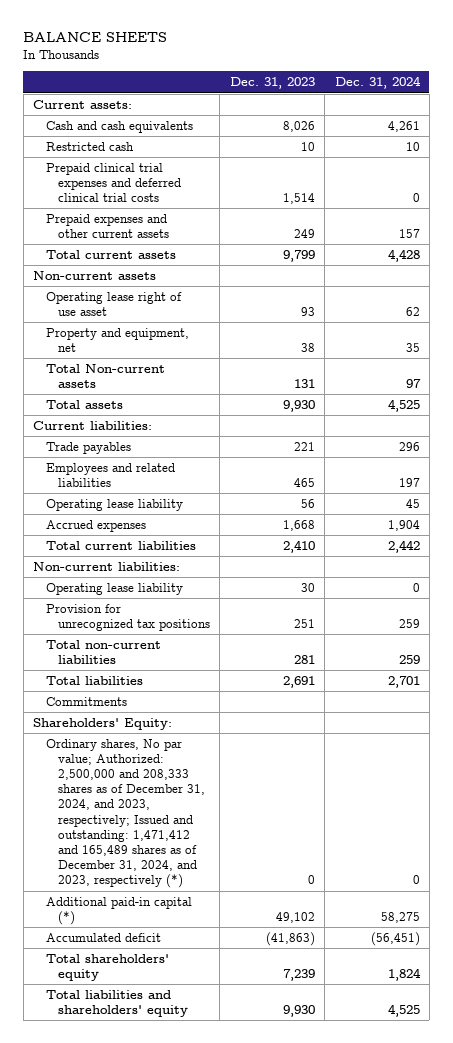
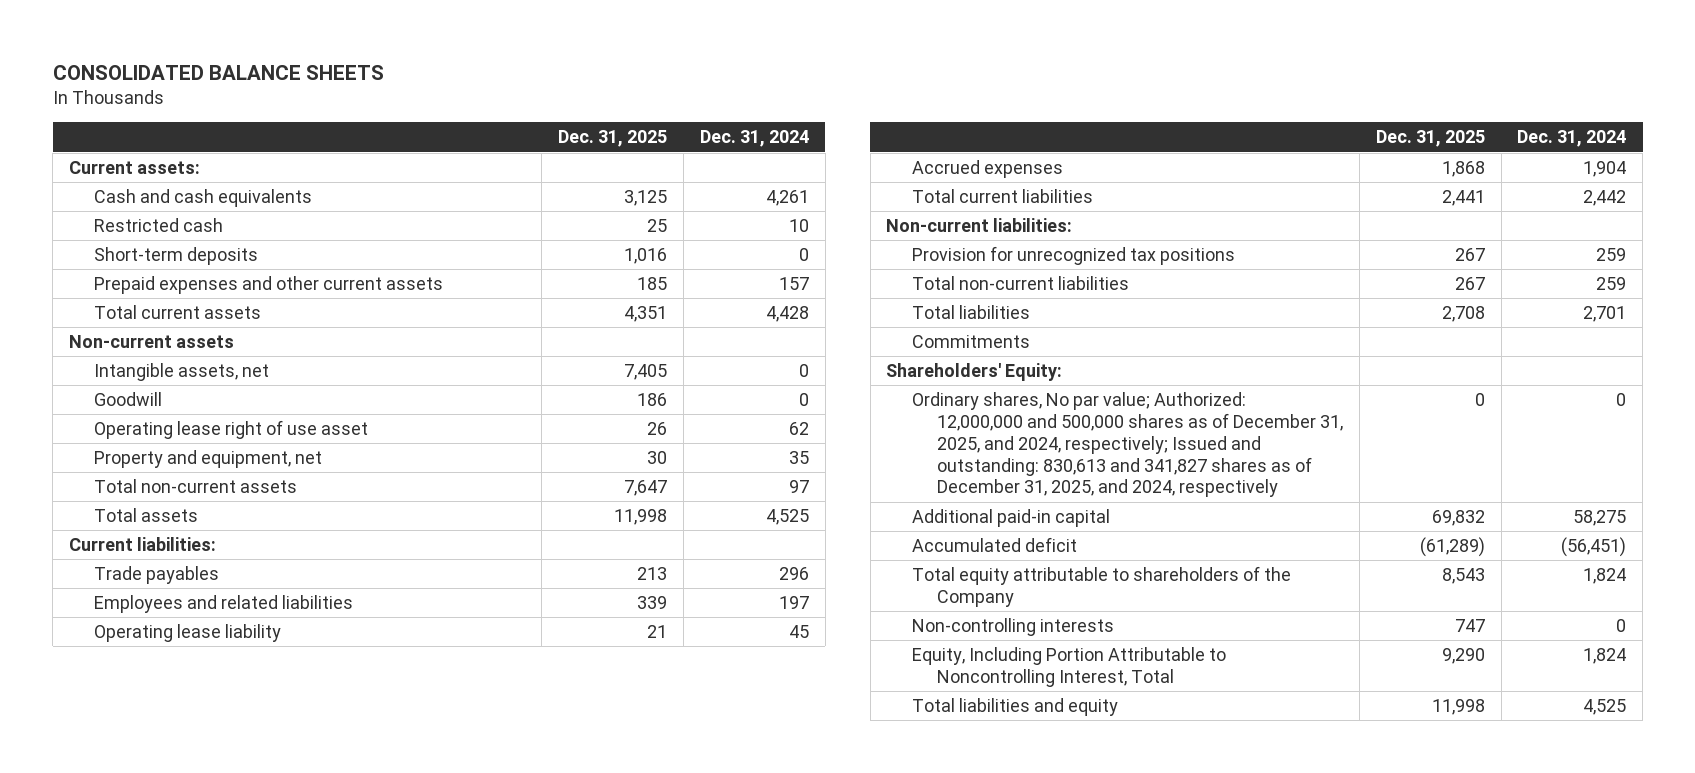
[23,32,168,43] BALANCE SHEETS -> [52,65,384,81] CONSOLIDATED BALANCE SHEETS
[229,77,315,90] Dec. 31, 2023 -> none
none -> [558,130,668,148] Dec. 31, 2025
[45,162,182,203] Prepaid clinical trial expenses and deferred clinical trial costs -> none
none -> [94,246,259,265] Short-term deposits
none -> [94,362,270,381] Intangible assets, net
none -> [94,391,163,406] Goodwill
[45,363,165,389] Total Non-current assets -> [94,478,298,493] Total non-current assets
[45,582,183,595] Operating lease liability -> none
[45,738,206,889] Ordinary shares, No par value; Authorized: 2,500,000 and 208,333 shares as of December 31, 2024, and 2023, respectively; Issued and outstanding: 1,471,412 and 165,489 shares as of December 31, 2024, and 2023, respectively (*) -> [911,391,1343,498] Ordinary shares, No par value; Authorized: 12,000,000 and 500,000 shares as of December 31, 2025, and 2024, respectively; Issued and outstanding: 830,613 and 341,827 shares as of December 31, 2025, and 2024, respectively
[45,896,192,926] Additional paid-in capital (*) -> [911,508,1110,527] Additional paid-in capital
[45,953,169,982] Total shareholders' equity -> [911,565,1291,607] Total equity attributable to shareholders of the Company
none -> [911,617,1114,636] Non-controlling interests
none -> [911,646,1226,687] Equity, Including Portion Attributable to Noncontrolling Interest, Total
[45,989,189,1018] Total liabilities and shareholders' equity -> [911,697,1118,716] Total liabilities and equity

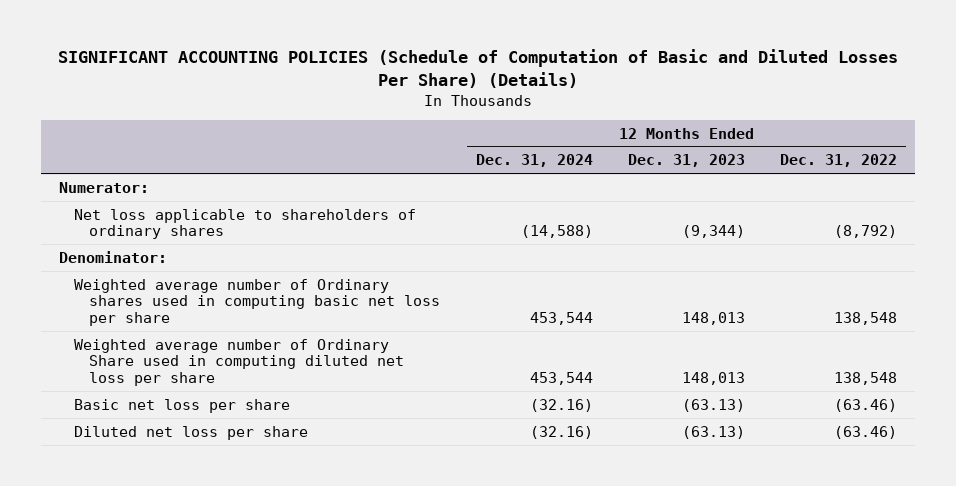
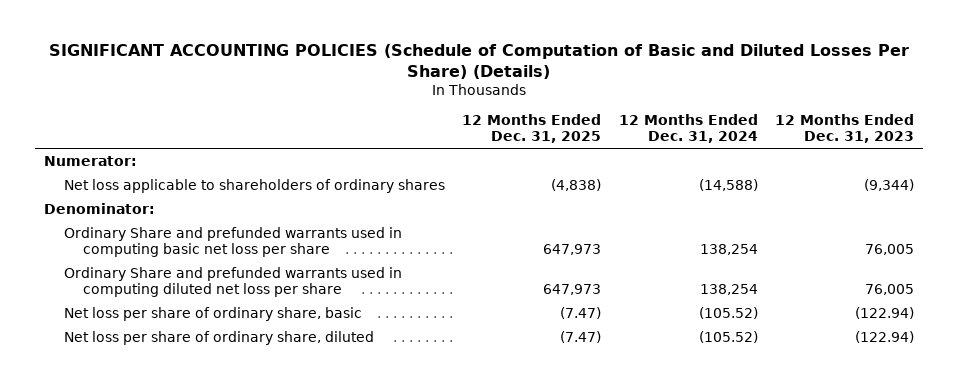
[780,154,898,168] Dec. 31, 2022 -> none
none -> [462,114,602,144] 12 Months Ended Dec. 31, 2025
[73,278,441,327] Weighted average number of Ordinary shares used in computing basic net loss per share -> [63,226,402,257] Ordinary Share and prefunded warrants used in computing basic net loss per share
[529,312,593,326] 453,544 -> [699,243,758,255] 138,254
[682,312,746,326] 148,013 -> [864,243,914,255] 76,005
[73,338,405,387] Weighted average number of Ordinary Share used in computing diluted net loss per share -> [63,266,402,297] Ordinary Share and prefunded warrants used in computing diluted net loss per share
[529,372,593,386] 453,544 -> [699,283,758,295] 138,254
[682,372,746,386] 148,013 -> [864,283,914,295] 76,005
[73,398,290,413] Basic net loss per share -> [63,306,362,321] Net loss per share of ordinary share, basic
[529,398,593,412] (32.16) -> [698,306,758,319] (105.52)
[682,398,746,412] (63.13) -> [854,306,914,319] (122.94)
[73,425,308,440] Diluted net loss per share -> [63,330,374,345] Net loss per share of ordinary share, diluted
[529,425,593,439] (32.16) -> [698,330,758,343] (105.52)
[682,425,746,439] (63.13) -> [854,330,914,343] (122.94)

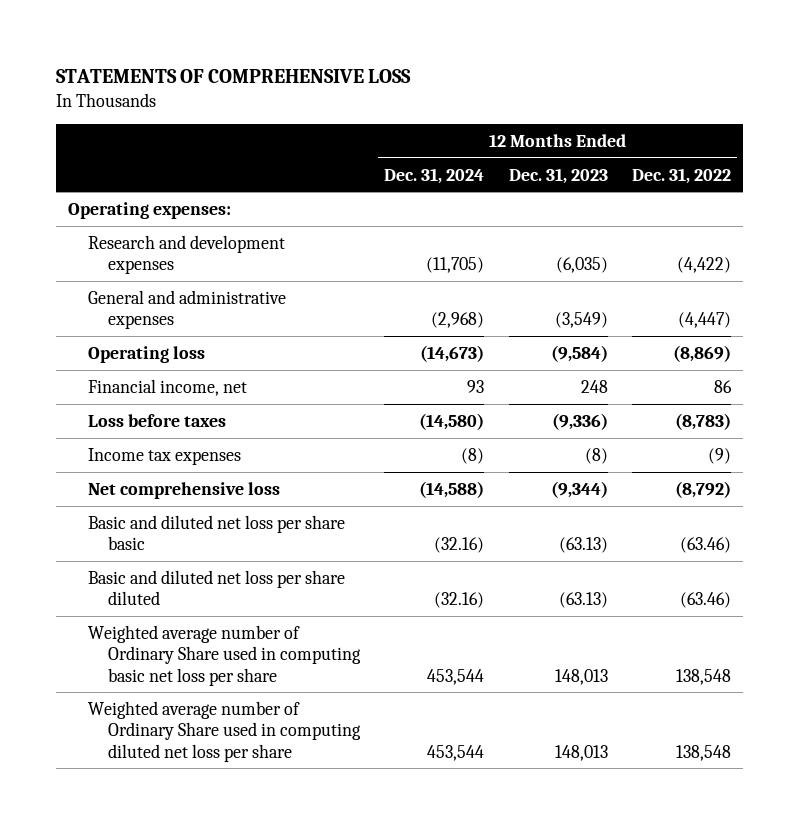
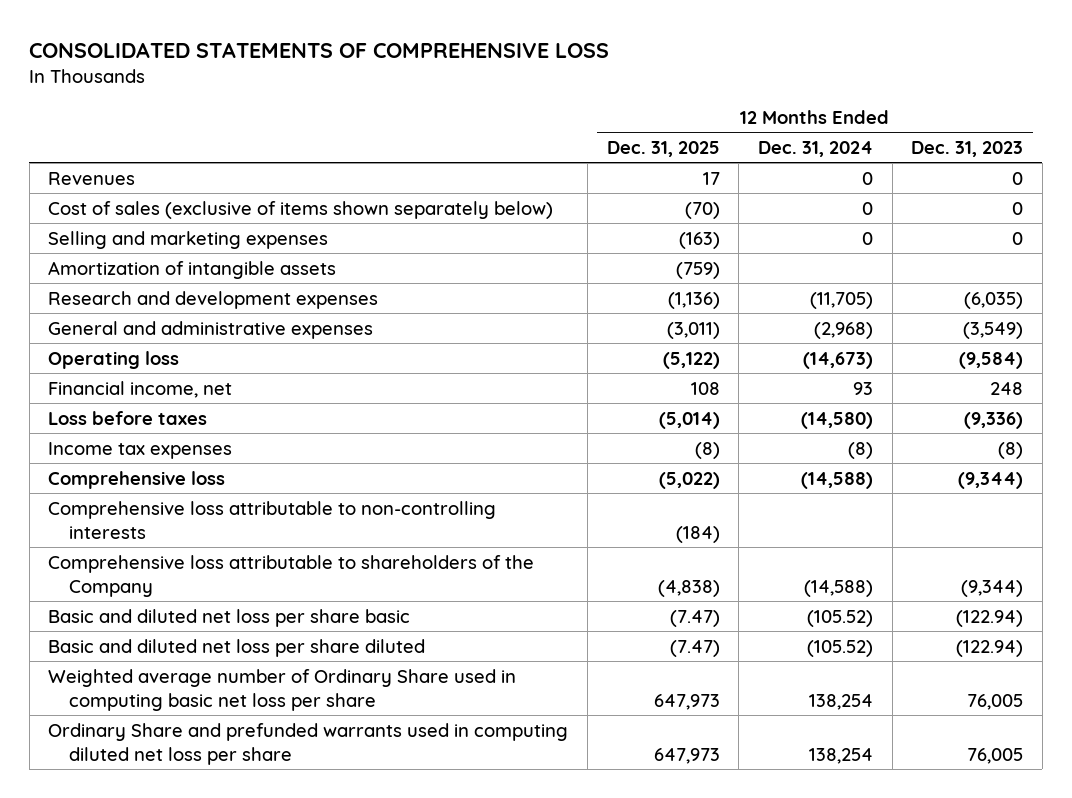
[55,69,411,84] STATEMENTS OF COMPREHENSIVE LOSS -> [29,42,610,59] CONSOLIDATED STATEMENTS OF COMPREHENSIVE LOSS
[632,167,732,184] Dec. 31, 2022 -> none
none -> [606,140,720,157] Dec. 31, 2025
[68,201,232,219] Operating expenses: -> none
none -> [48,171,136,185] Revenues
none -> [48,200,554,219] Cost of sales (exclusive of items shown separately below)
none -> [48,230,329,249] Selling and marketing expenses
none -> [48,260,337,279] Amortization of intangible assets
[87,481,280,499] Net comprehensive loss -> [48,470,226,489] Comprehensive loss
none -> [48,500,497,539] Comprehensive loss attributable to non-controlling interests
none -> [48,554,535,597] Comprehensive loss attributable to shareholders of the Company
[434,537,485,554] (32.16) -> [806,609,873,627] (105.52)
[558,537,608,554] (63.13) -> [956,609,1024,627] (122.94)
[434,592,485,609] (32.16) -> [806,639,873,657] (105.52)
[558,592,608,609] (63.13) -> [956,639,1024,657] (122.94)
[427,668,485,685] 453,544 -> [808,693,873,710] 138,254
[554,668,608,685] 148,013 -> [967,693,1024,710] 76,005
[87,700,361,762] Weighted average number of Ordinary Share used in computing diluted net loss per share -> [48,722,569,765] Ordinary Share and prefunded warrants used in computing diluted net loss per share
[427,744,485,761] 453,544 -> [808,747,873,764] 138,254
[554,744,608,761] 148,013 -> [967,747,1024,764] 76,005

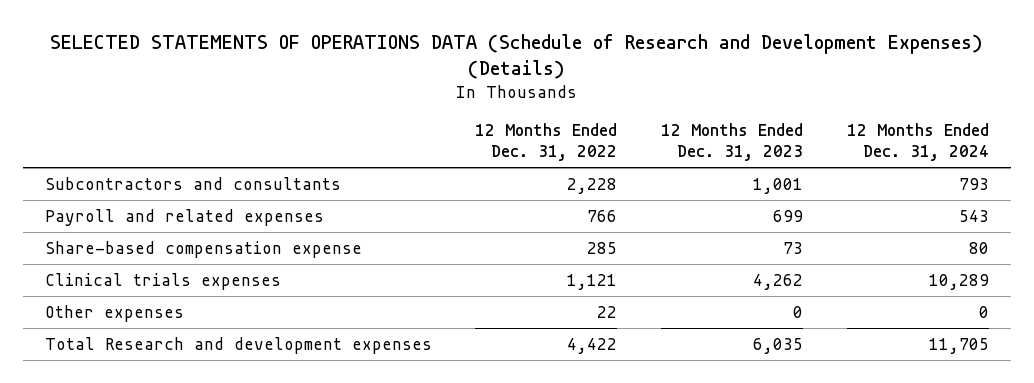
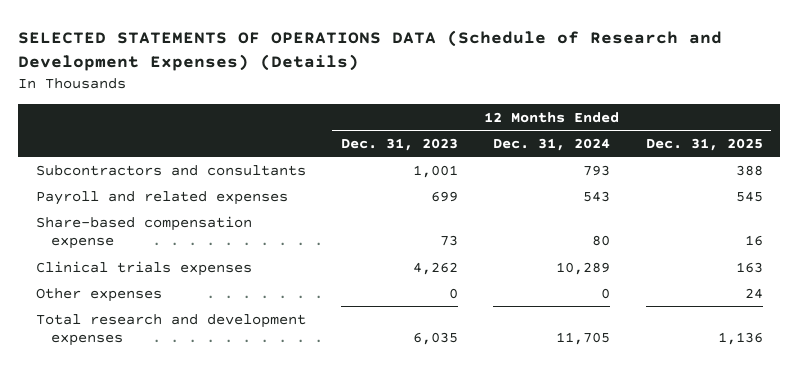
[475,123,618,161] 12 Months Ended Dec. 31, 2022 -> none
none -> [645,137,763,151] Dec. 31, 2025
[44,336,432,354] Total Research and development expenses -> [35,313,306,347] Total research and development expenses

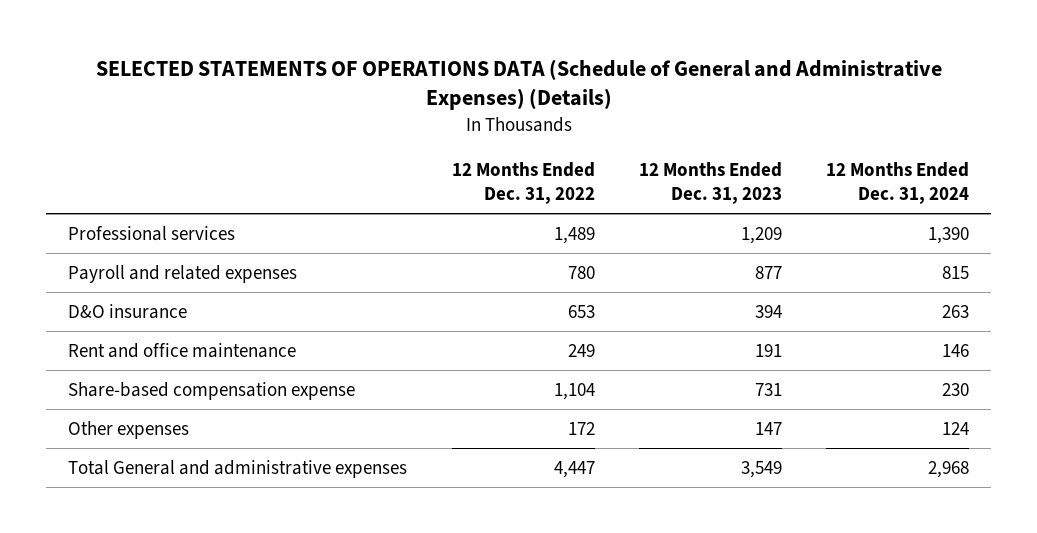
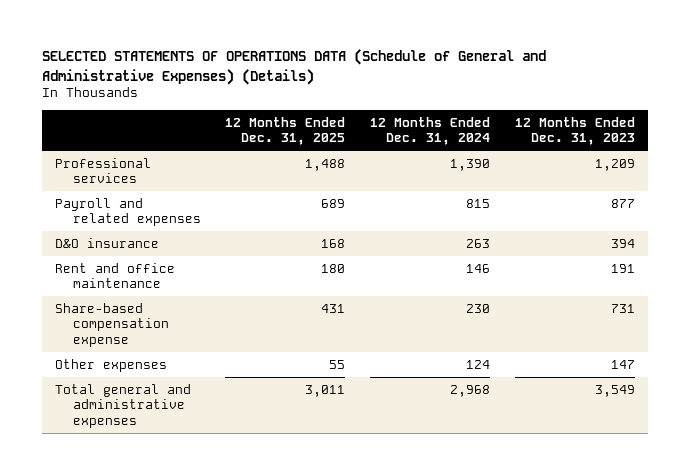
[451,161,595,205] 12 Months Ended Dec. 31, 2022 -> none
none -> [225,116,346,146] 12 Months Ended Dec. 31, 2025
[68,459,408,478] Total General and administrative expenses -> [54,383,191,428] Total general and administrative expenses

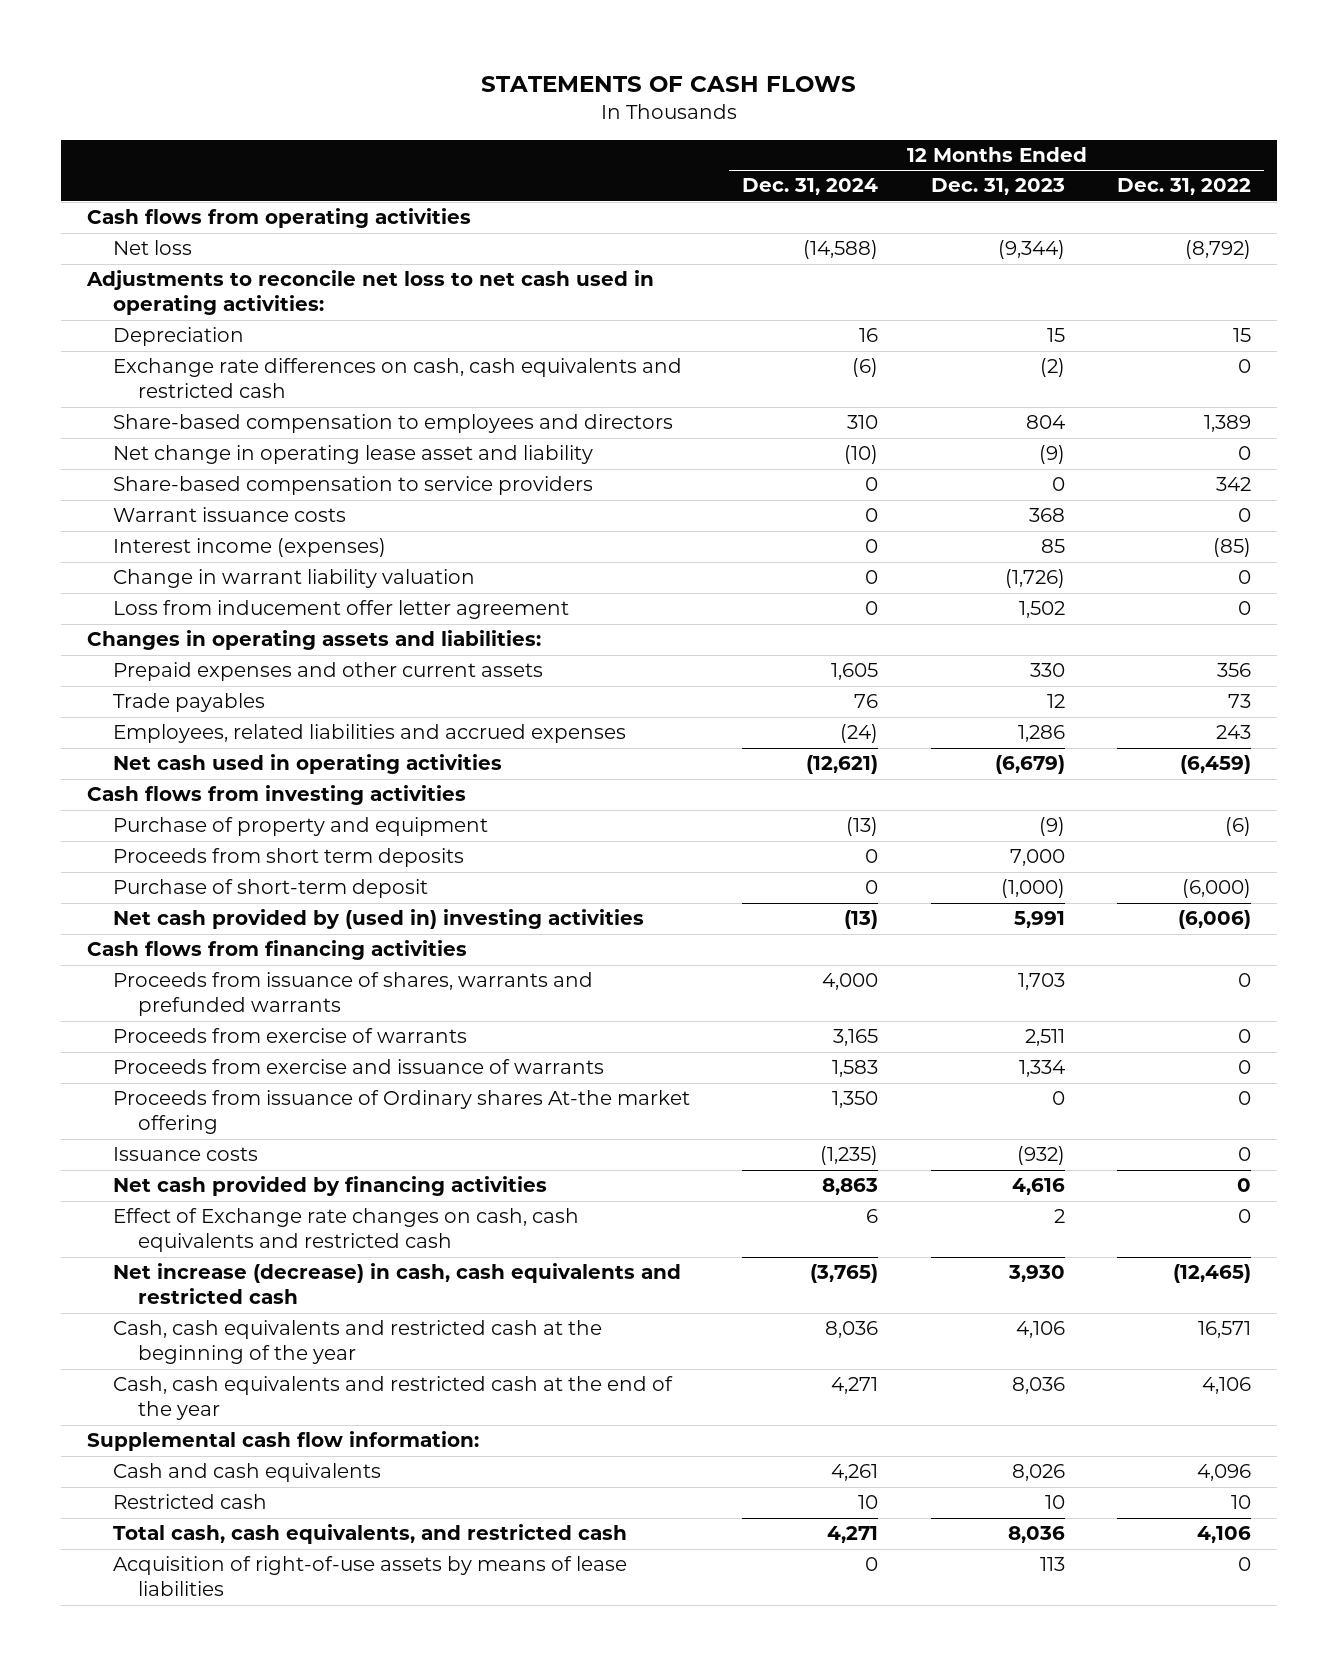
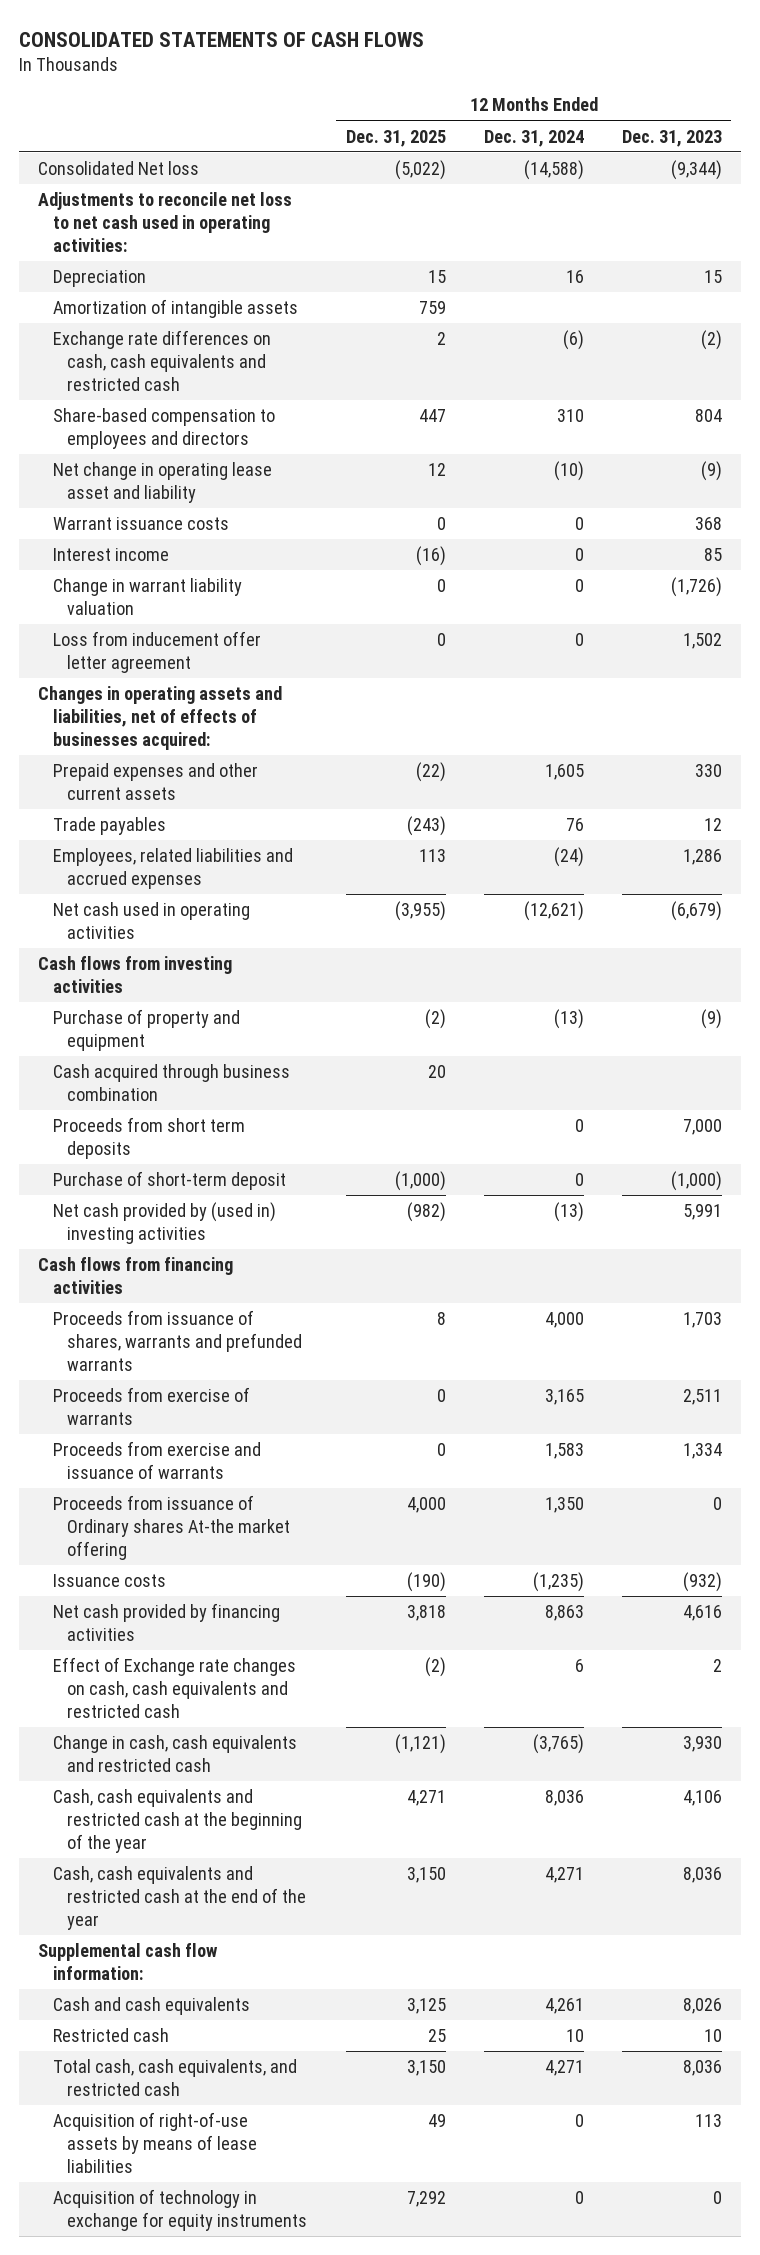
[481,76,857,93] STATEMENTS OF CASH FLOWS -> [19,32,425,48] CONSOLIDATED STATEMENTS OF CASH FLOWS
[1117,178,1252,196] Dec. 31, 2022 -> none
none -> [345,129,446,147] Dec. 31, 2025
[87,208,472,229] Cash flows from operating activities -> none
[112,240,192,256] Net loss -> [38,161,200,176] Consolidated Net loss
none -> [52,299,298,319] Amortization of intangible assets
[112,476,593,496] Share-based compensation to service providers -> none
[112,538,386,558] Interest income (expenses) -> [52,548,169,562] Interest income
[87,630,542,651] Changes in operating assets and liabilities: -> [38,686,283,750] Changes in operating assets and liabilities, net of effects of businesses acquired:
none -> [52,1064,290,1101] Cash acquired through business combination
[112,1263,681,1305] Net increase (decrease) in cash, cash equivalents and restricted cash -> [52,1735,297,1772] Change in cash, cash equivalents and restricted cash
none -> [52,2189,308,2231] Acquisition of technology in exchange for equity instruments

